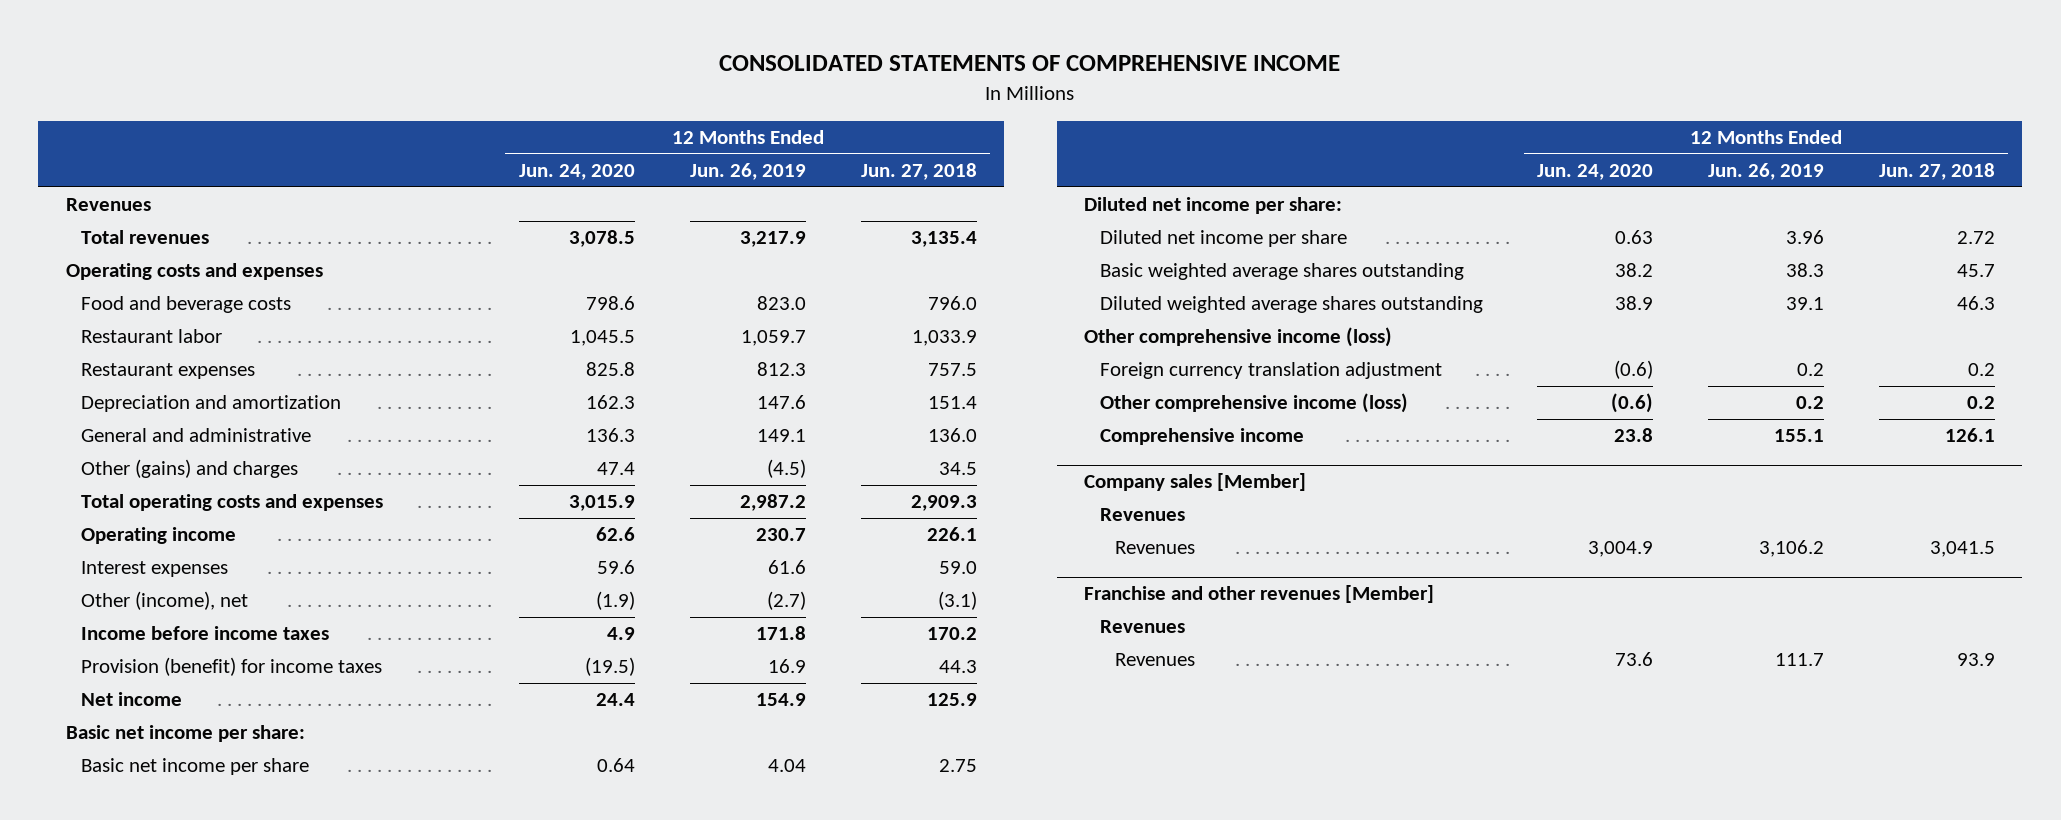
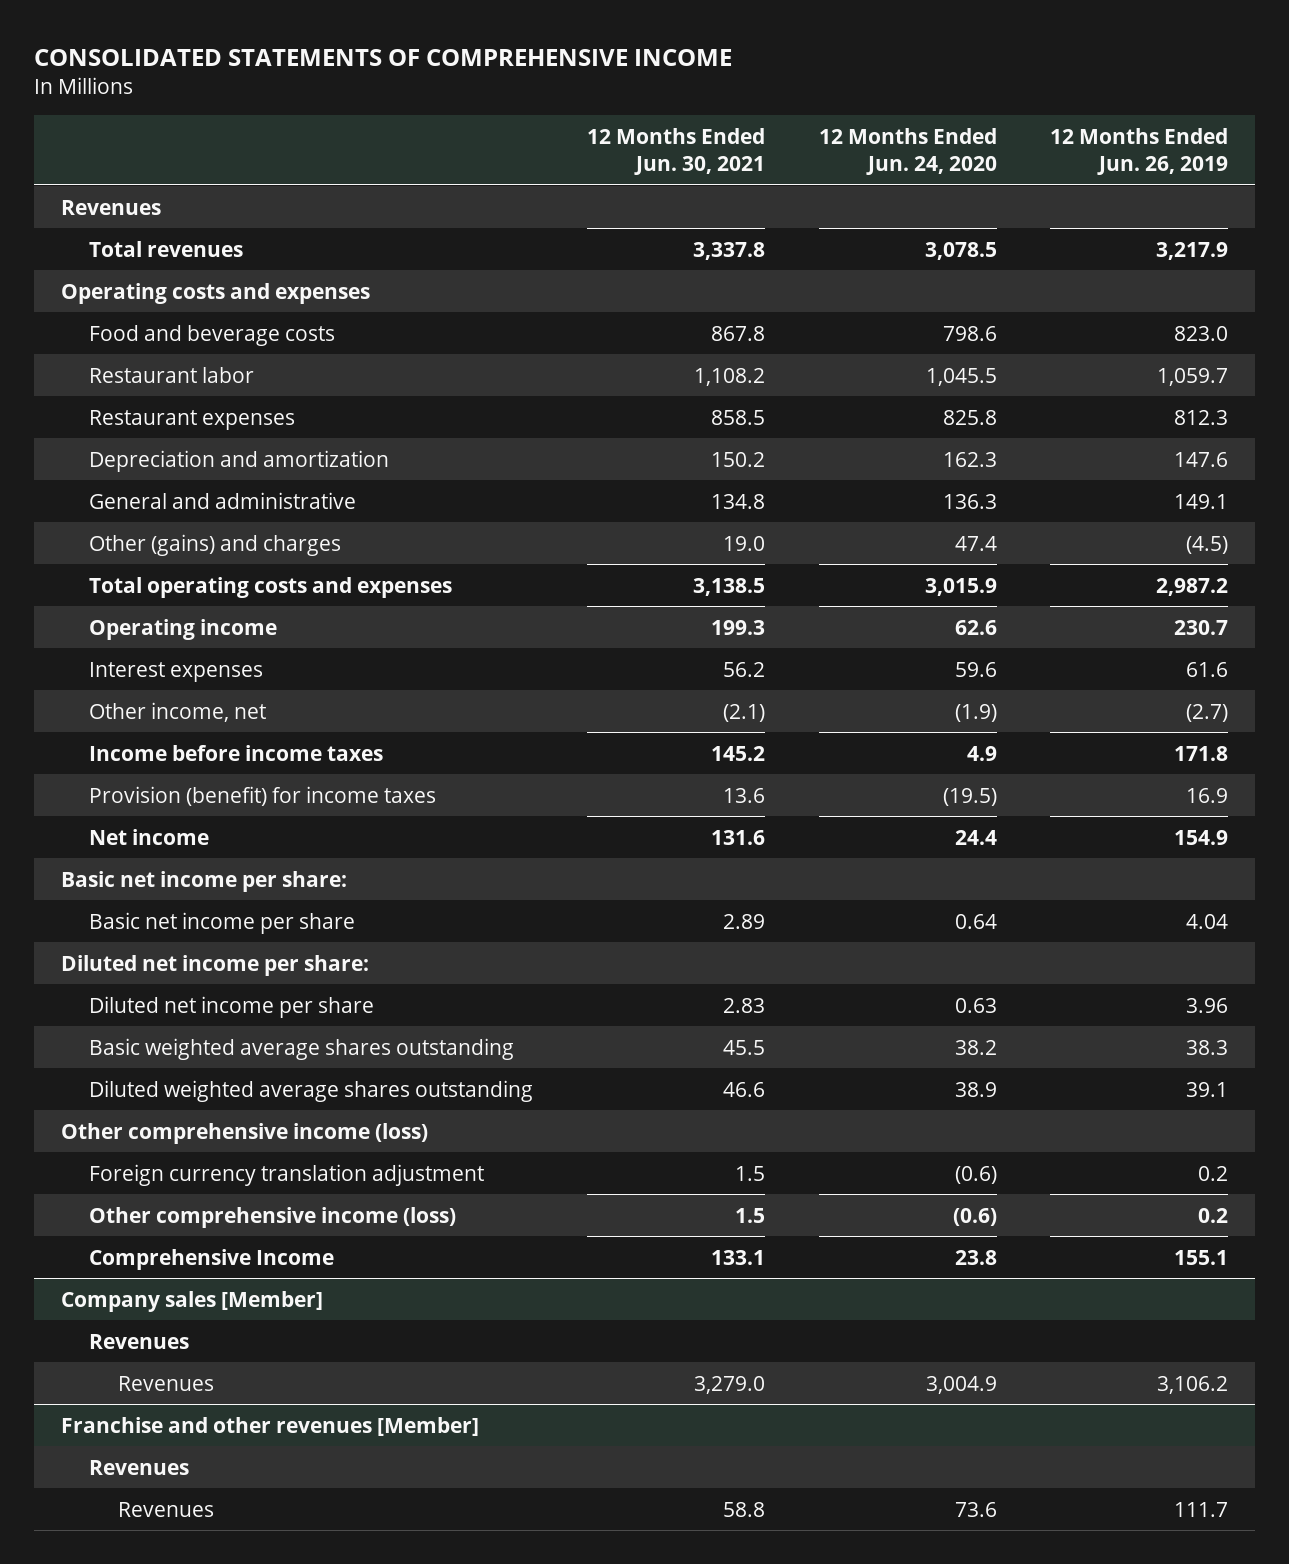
[860,162,977,180] Jun. 27, 2018 -> none
none -> [586,127,765,175] 12 Months Ended Jun. 30, 2021
[81,591,249,611] Other (income), net -> [89,701,267,722] Other income, net
[1099,428,1304,446] Comprehensive income -> [89,1248,335,1270] Comprehensive Income

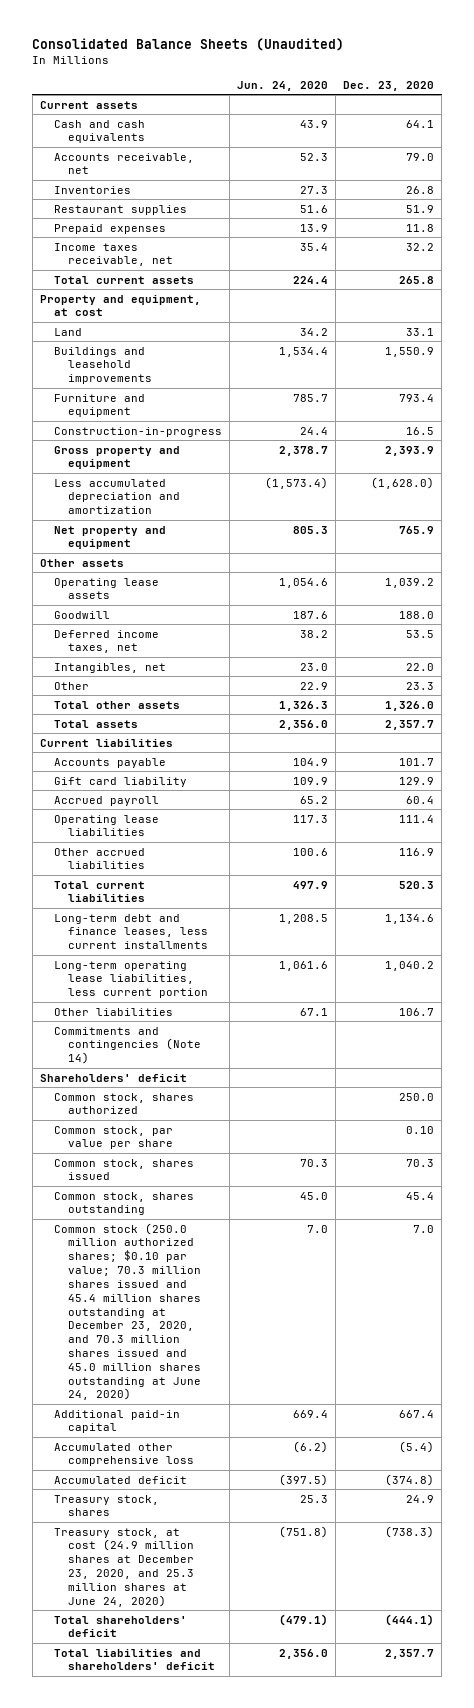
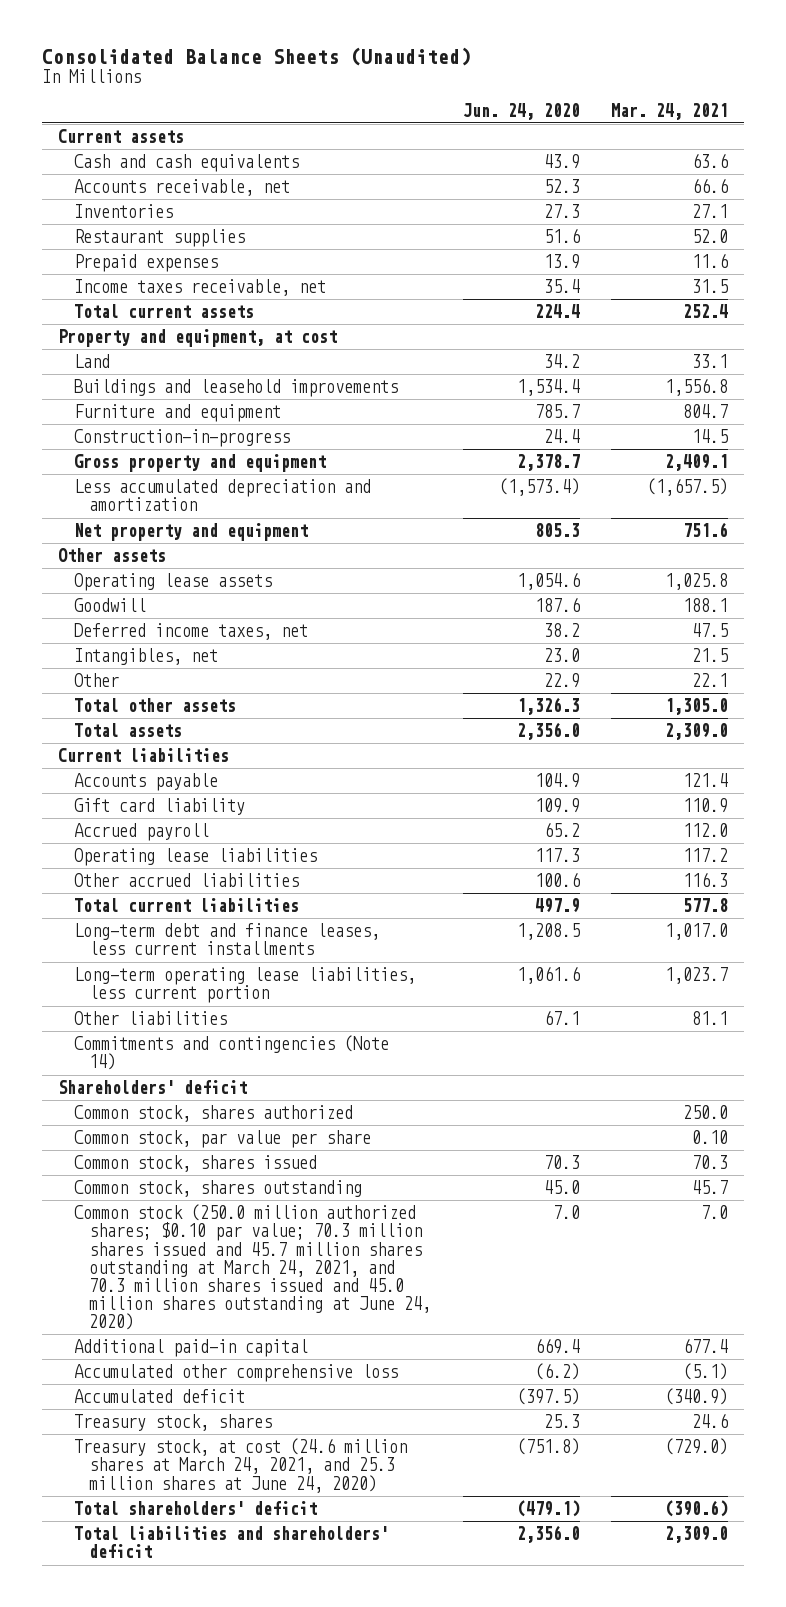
[343,80,435,91] Dec. 23, 2020 -> none
none -> [611,102,729,120] Mar. 24, 2021
[53,1222,202,1401] Common stock (250.0 million authorized shares; $0.10 par value; 70.3 million shares issued and 45.4 million shares outstanding at December 23, 2020, and 70.3 million shares issued and 45.0 million shares outstanding at June 24, 2020) -> [73,1204,432,1331] Common stock (250.0 million authorized shares; $0.10 par value; 70.3 million shares issued and 45.7 million shares outstanding at March 24, 2021, and 70.3 million shares issued and 45.0 million shares outstanding at June 24, 2020)
[53,1527,195,1607] Treasury stock, at cost (24.9 million shares at December 23, 2020, and 25.3 million shares at June 24, 2020) -> [73,1438,407,1493] Treasury stock, at cost (24.6 million shares at March 24, 2021, and 25.3 million shares at June 24, 2020)

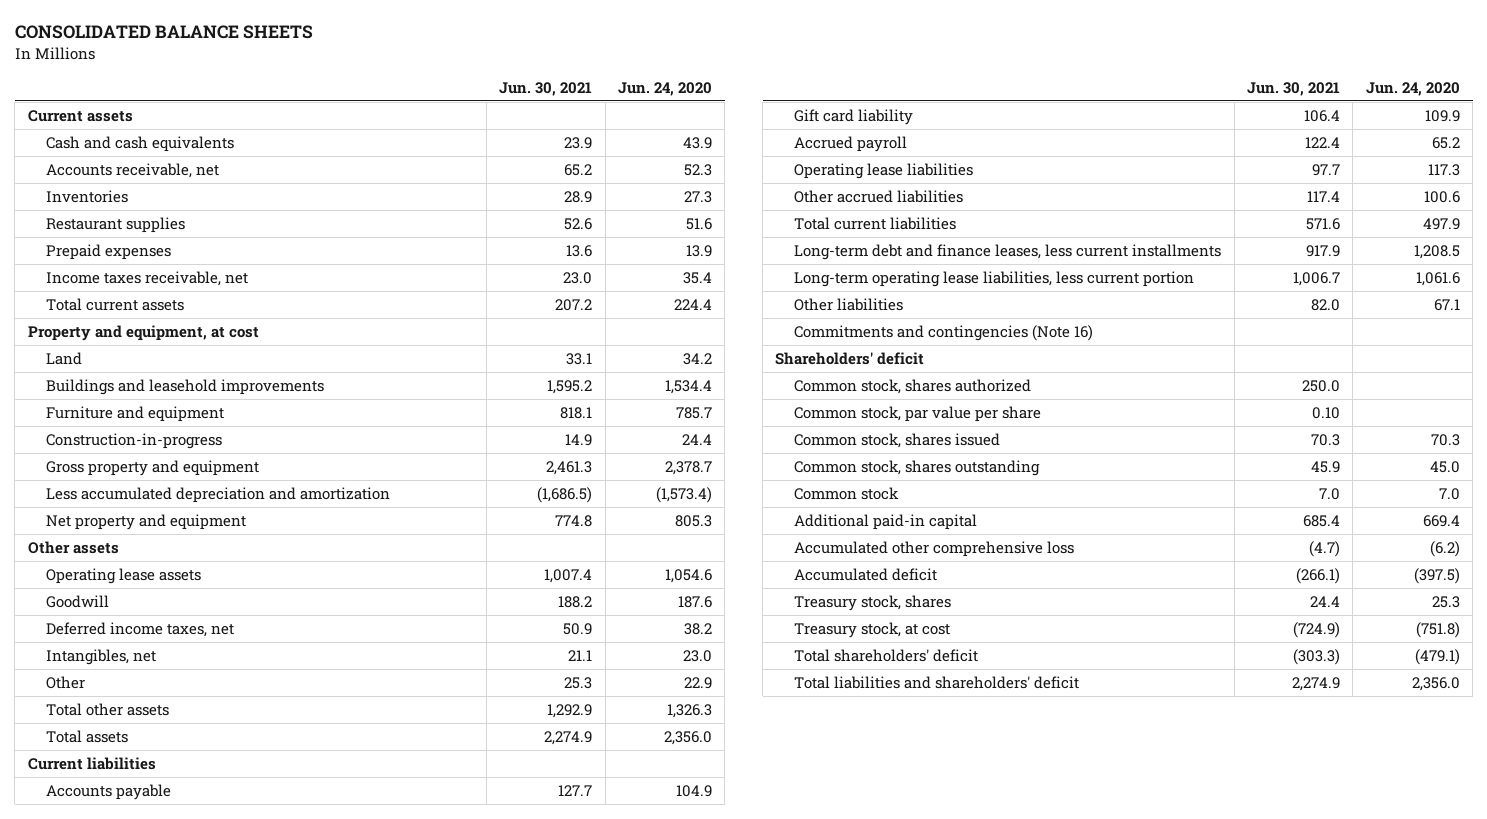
[42,47,472,67] Consolidated Balance Sheets (Unaudited) -> [14,25,313,40] CONSOLIDATED BALANCE SHEETS
[611,102,729,120] Mar. 24, 2021 -> none
none -> [499,81,593,96] Jun. 30, 2021
[73,1035,389,1071] Commitments and contingencies (Note 14) -> [794,324,1094,341] Commitments and contingencies (Note 16)
[73,1204,432,1331] Common stock (250.0 million authorized shares; $0.10 par value; 70.3 million shares issued and 45.7 million shares outstanding at March 24, 2021, and 70.3 million shares issued and 45.0 million shares outstanding at June 24, 2020) -> [794,486,900,500] Common stock
[73,1438,407,1493] Treasury stock, at cost (24.6 million shares at March 24, 2021, and 25.3 million shares at June 24, 2020) -> [794,621,951,638] Treasury stock, at cost

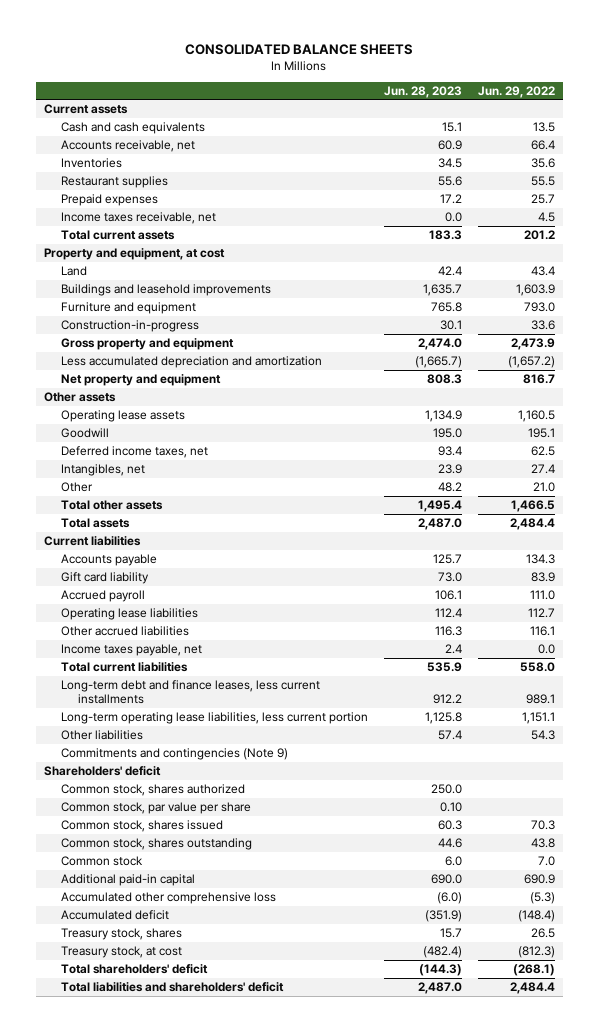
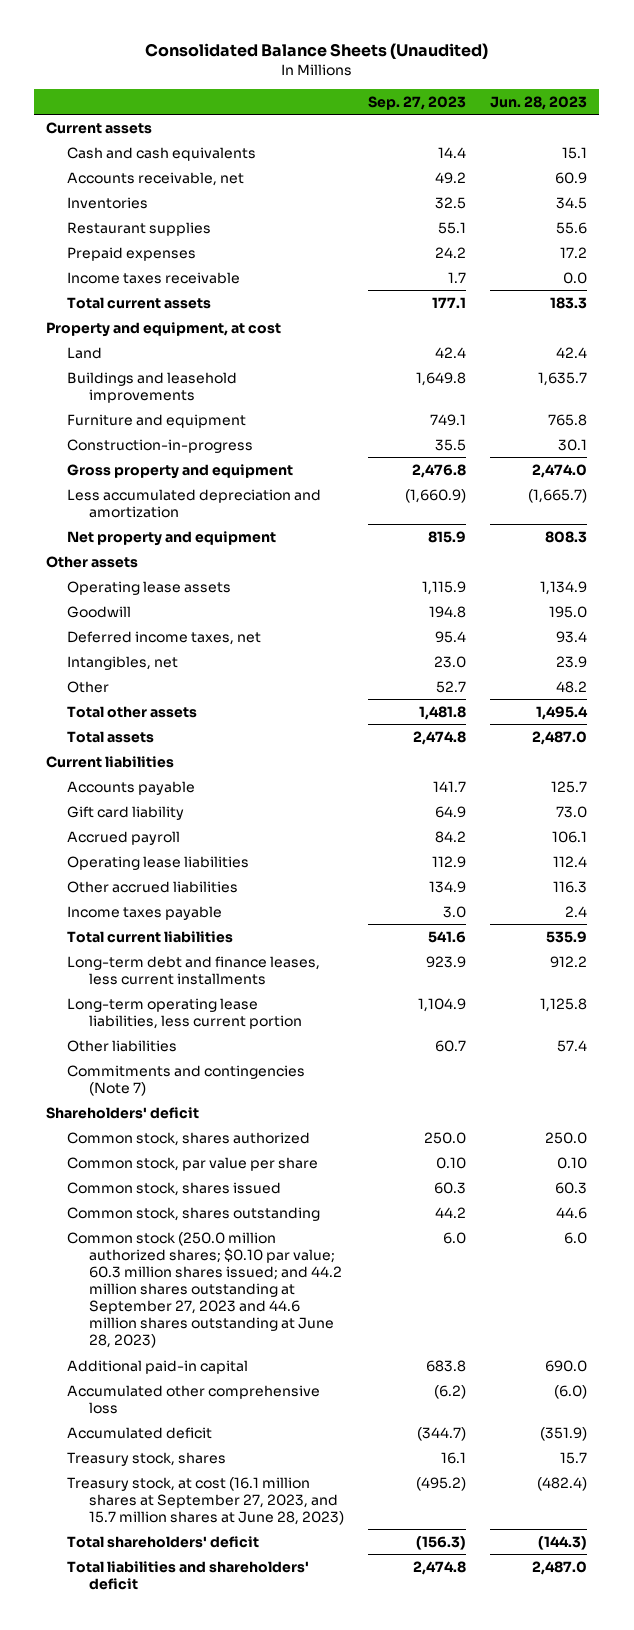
[185,44,414,56] CONSOLIDATED BALANCE SHEETS -> [144,42,488,59] Consolidated Balance Sheets (Unaudited)
[478,85,556,98] Jun. 29, 2022 -> none
none -> [367,95,466,110] Sep. 27, 2023
[60,212,216,225] Income taxes receivable, net -> [67,271,241,284] Income taxes receivable
[60,644,202,657] Income taxes payable, net -> [67,905,223,920] Income taxes payable
[60,748,288,761] Commitments and contingencies (Note 9) -> [67,1064,306,1096] Commitments and contingencies (Note 7)
[60,856,143,867] Common stock -> [67,1231,342,1349] Common stock (250.0 million authorized shares; $0.10 par value; 60.3 million shares issued; and 44.2 million shares outstanding at September 27, 2023 and 44.6 million shares outstanding at June 28, 2023)
[60,946,182,959] Treasury stock, at cost -> [67,1476,344,1525] Treasury stock, at cost (16.1 million shares at September 27, 2023, and 15.7 million shares at June 28, 2023)

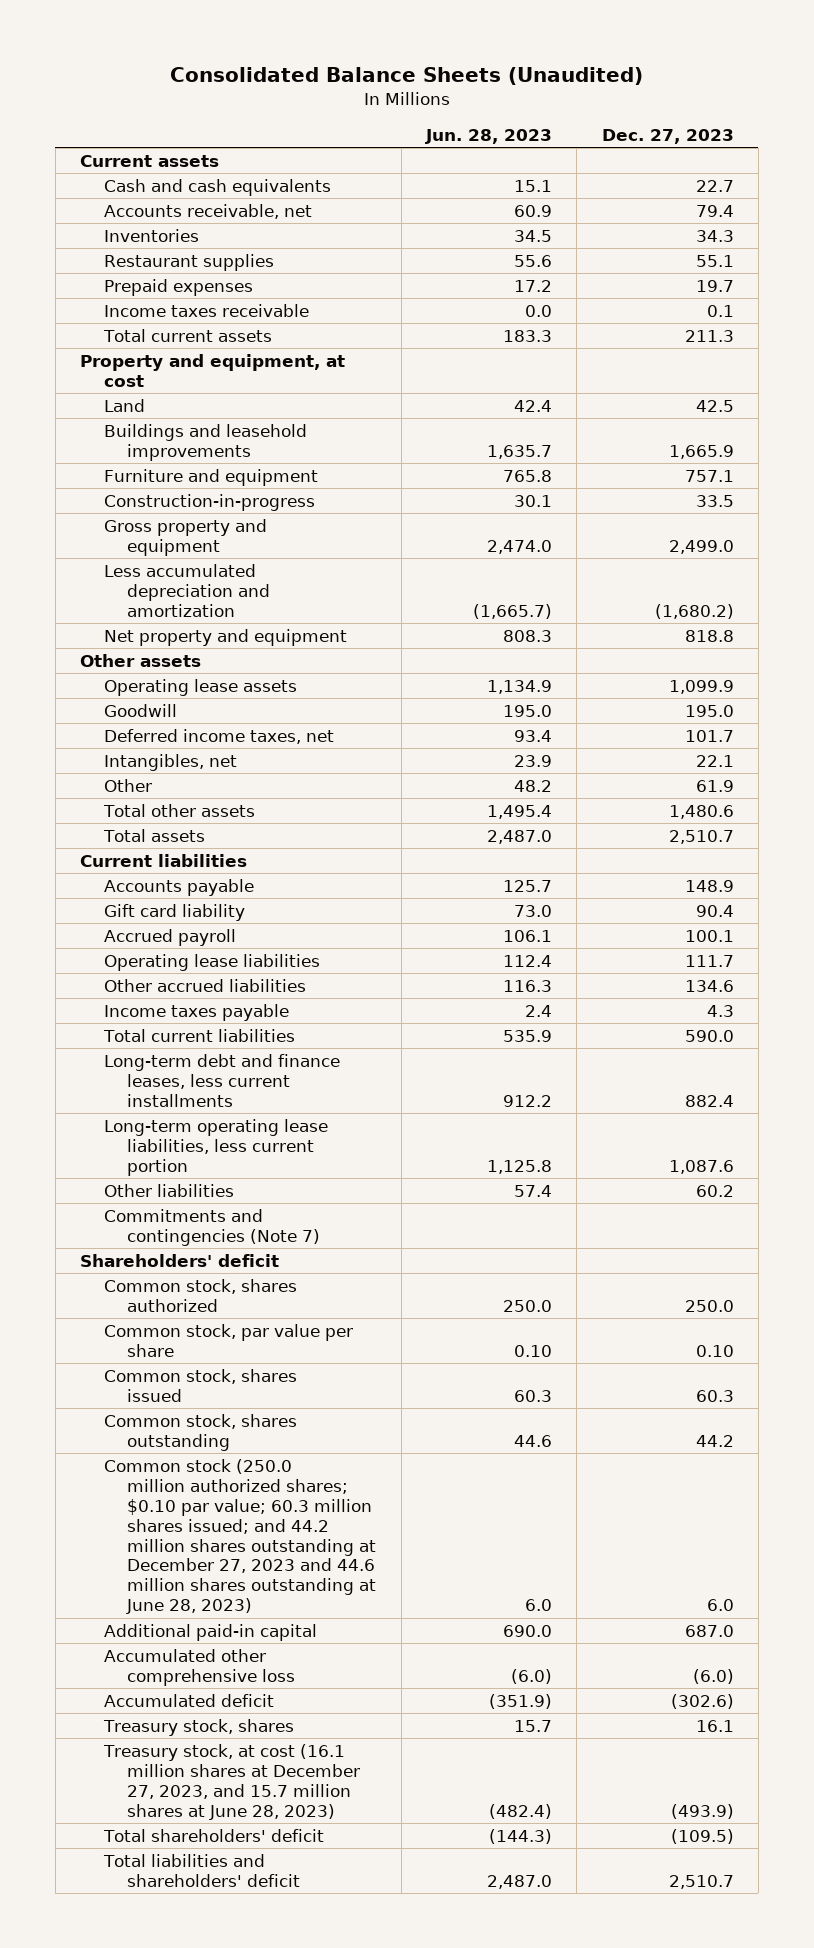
[367,95,466,110] Sep. 27, 2023 -> none
none -> [601,129,734,145] Dec. 27, 2023
[67,1231,342,1349] Common stock (250.0 million authorized shares; $0.10 par value; 60.3 million shares issued; and 44.2 million shares outstanding at September 27, 2023 and 44.6 million shares outstanding at June 28, 2023) -> [103,1458,377,1615] Common stock (250.0 million authorized shares; $0.10 par value; 60.3 million shares issued; and 44.2 million shares outstanding at December 27, 2023 and 44.6 million shares outstanding at June 28, 2023)
[67,1476,344,1525] Treasury stock, at cost (16.1 million shares at September 27, 2023, and 15.7 million shares at June 28, 2023) -> [102,1743,361,1820] Treasury stock, at cost (16.1 million shares at December 27, 2023, and 15.7 million shares at June 28, 2023)

